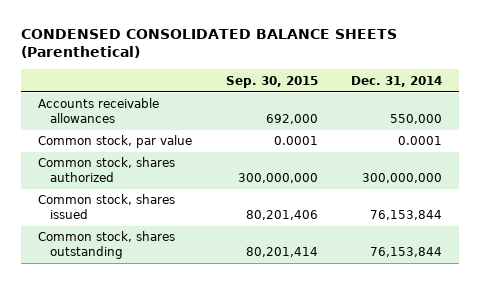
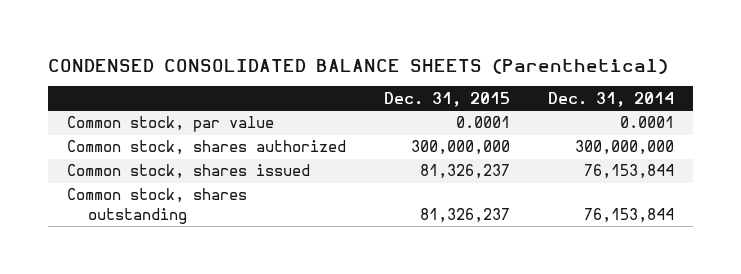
[225,75,318,88] Sep. 30, 2015 -> none
none -> [384,91,511,107] Dec. 31, 2015
[38,98,160,123] Accounts receivable allowances -> none

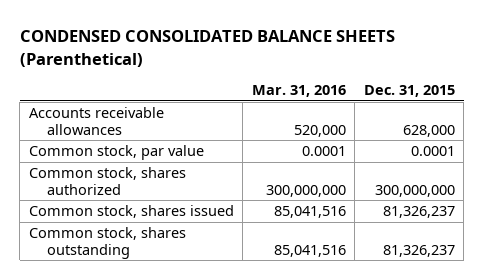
[547,91,674,107] Dec. 31, 2014 -> none
none -> [251,85,346,98] Mar. 31, 2016
none -> [28,107,164,135] Accounts receivable allowances

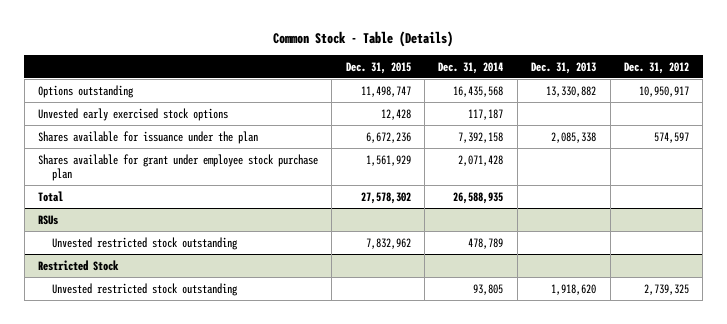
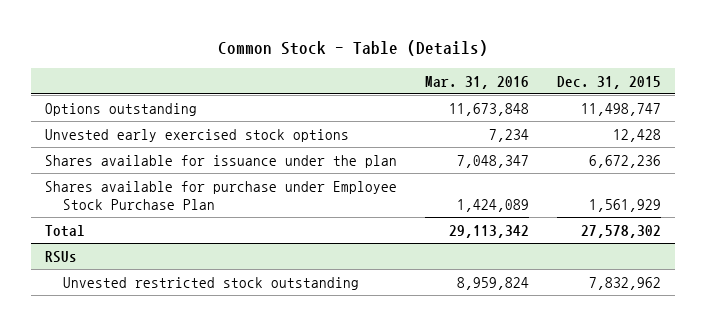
[438,61,504,74] Dec. 31, 2014 -> none
[531,61,597,74] Dec. 31, 2013 -> none
[623,61,689,74] Dec. 31, 2012 -> none
none -> [424,75,529,89] Mar. 31, 2016
[38,153,319,181] Shares available for grant under employee stock purchase plan -> [44,180,397,210] Shares available for purchase under Employee Stock Purchase Plan
[38,259,120,271] Restricted Stock -> none
[52,282,239,296] Unvested restricted stock outstanding -> none

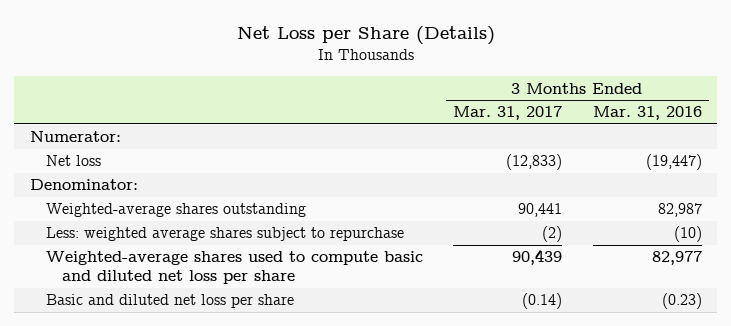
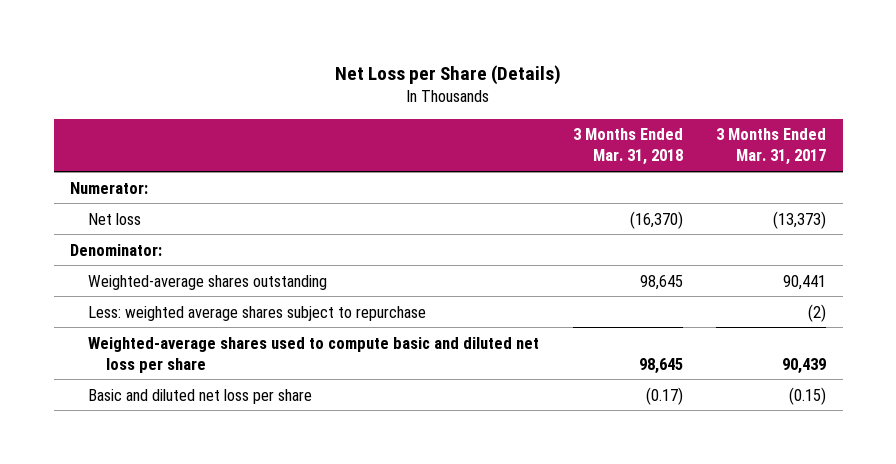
[592,106,702,121] Mar. 31, 2016 -> none
none -> [572,128,683,166] 3 Months Ended Mar. 31, 2018
[506,154,563,171] (12,833) -> [772,210,826,229] (13,373)
[522,293,563,310] (0.14) -> [788,386,826,405] (0.15)

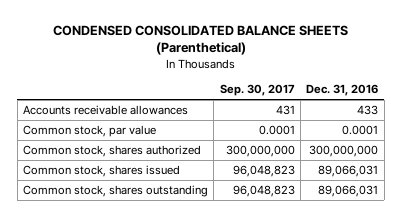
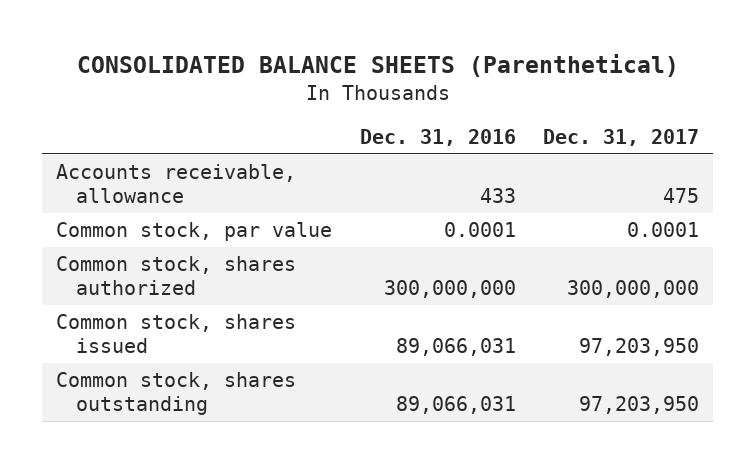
[52,24,348,56] CONDENSED CONSOLIDATED BALANCE SHEETS (Parenthetical) -> [76,54,679,78] CONSOLIDATED BALANCE SHEETS (Parenthetical)
[219,84,295,97] Sep. 30, 2017 -> none
none -> [543,128,700,146] Dec. 31, 2017
[23,105,189,116] Accounts receivable allowances -> [56,164,297,204] Accounts receivable, allowance

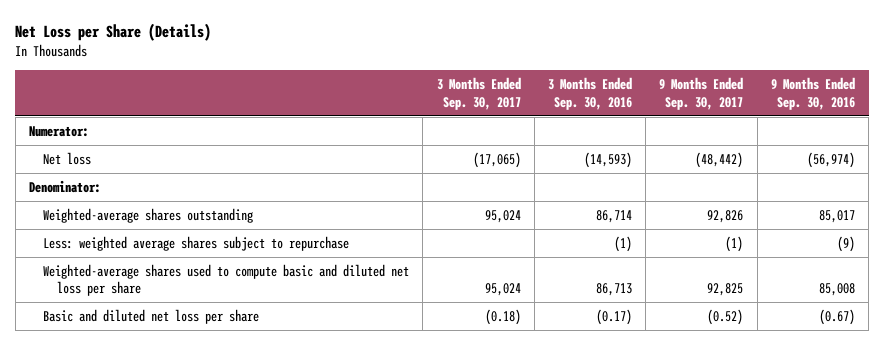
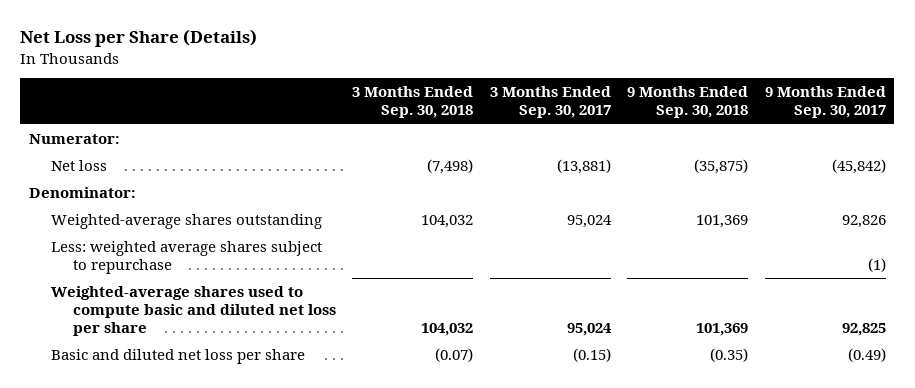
[548,76,633,110] 3 Months Ended Sep. 30, 2016 -> none
[770,76,855,110] 9 Months Ended Sep. 30, 2016 -> none
none -> [352,86,474,119] 3 Months Ended Sep. 30, 2018
none -> [627,86,749,119] 9 Months Ended Sep. 30, 2018
[472,151,521,168] (17,065) -> [556,158,611,174] (13,881)
[695,151,744,168] (48,442) -> [832,158,887,174] (45,842)
[484,308,521,325] (0.18) -> [572,347,611,362] (0.15)
[707,308,744,325] (0.52) -> [848,347,887,362] (0.49)

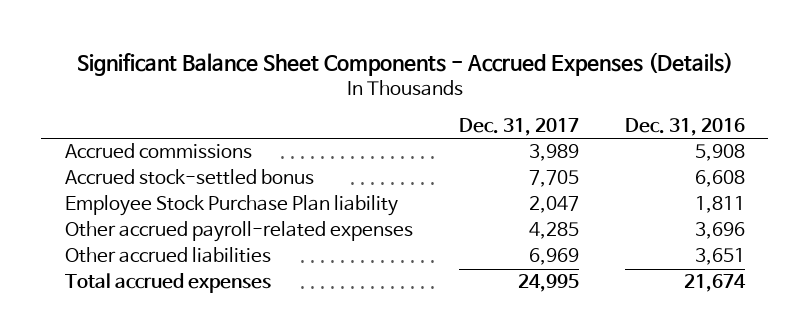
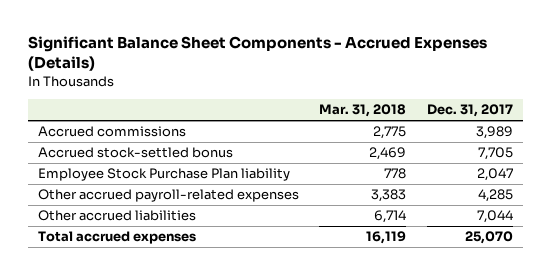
[625,118,746,137] Dec. 31, 2016 -> none
none -> [319,104,407,118] Mar. 31, 2018
[528,248,579,266] 6,969 -> [476,210,513,224] 7,044
[517,274,579,293] 24,995 -> [464,231,513,245] 25,070

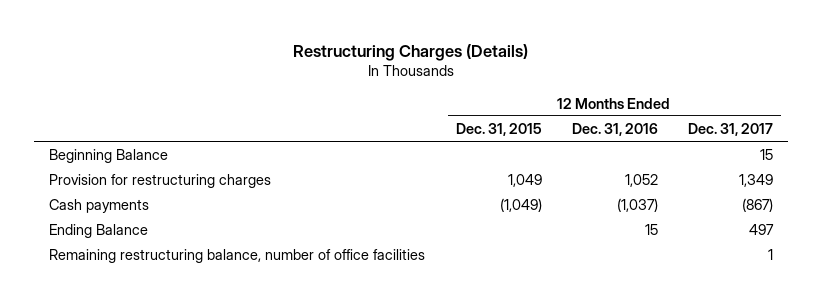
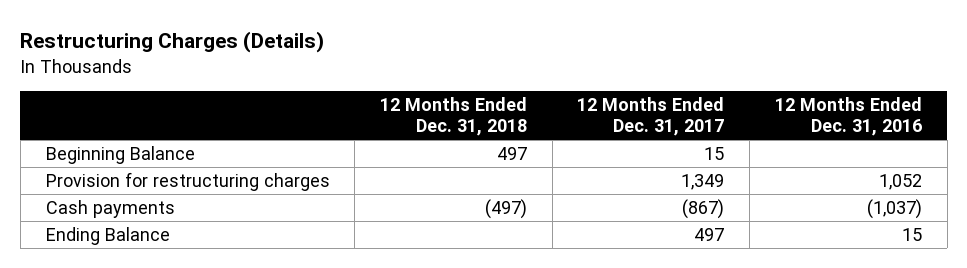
[455,122,542,136] Dec. 31, 2015 -> none
none -> [380,96,528,137] 12 Months Ended Dec. 31, 2018
[49,248,426,263] Remaining restructuring balance, number of office facilities -> none

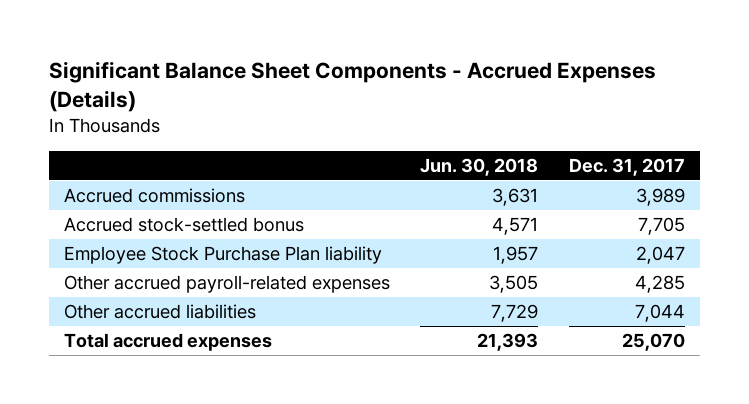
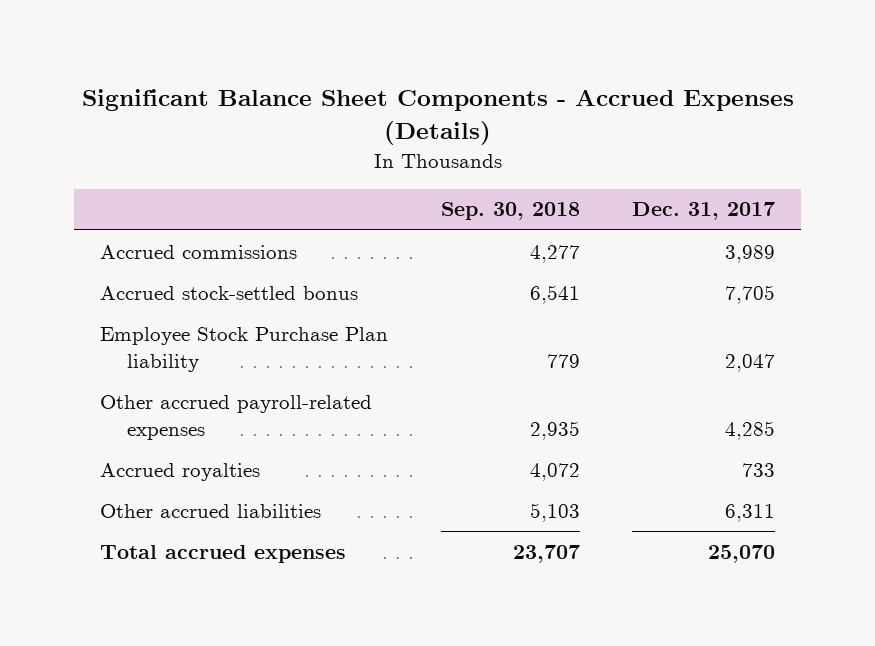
[420,158,539,177] Jun. 30, 2018 -> none
none -> [440,202,580,221] Sep. 30, 2018
none -> [99,462,260,481] Accrued royalties
[634,304,685,323] 7,044 -> [725,503,776,522] 6,311

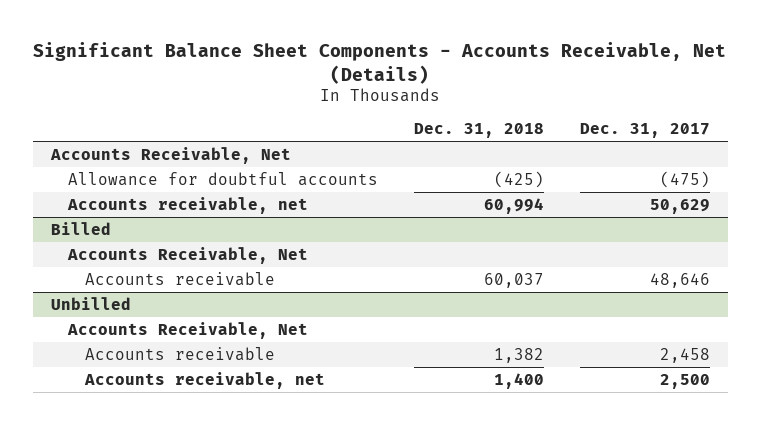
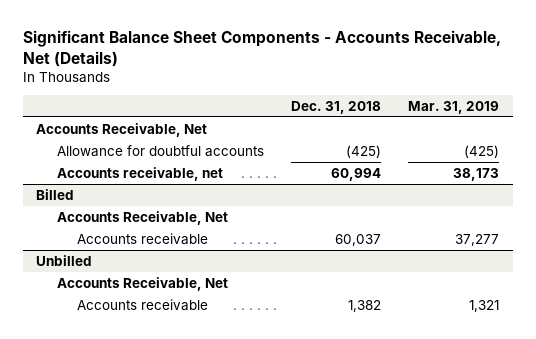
[579,123,710,139] Dec. 31, 2017 -> none
none -> [408,100,500,114] Mar. 31, 2019
[84,371,326,389] Accounts receivable, net -> none

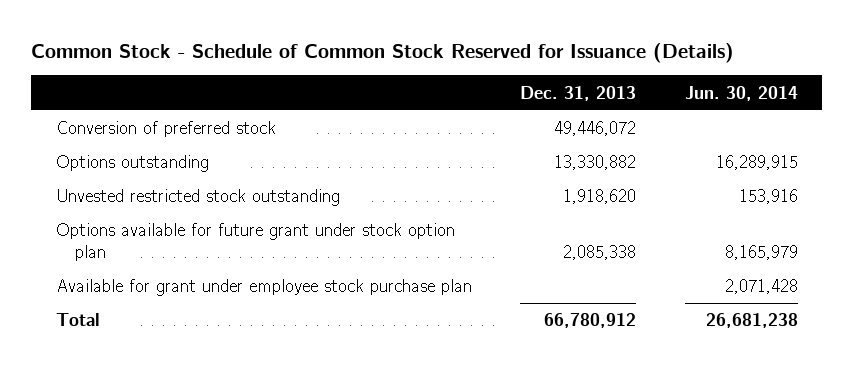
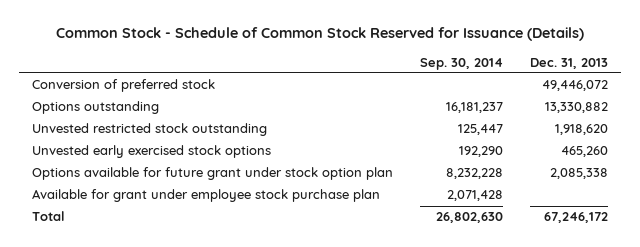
[685,85,799,101] Jun. 30, 2014 -> none
none -> [420,57,504,70] Sep. 30, 2014
none -> [32,145,272,159] Unvested early exercised stock options
[544,313,637,329] 66,780,912 -> [544,212,609,224] 67,246,172

